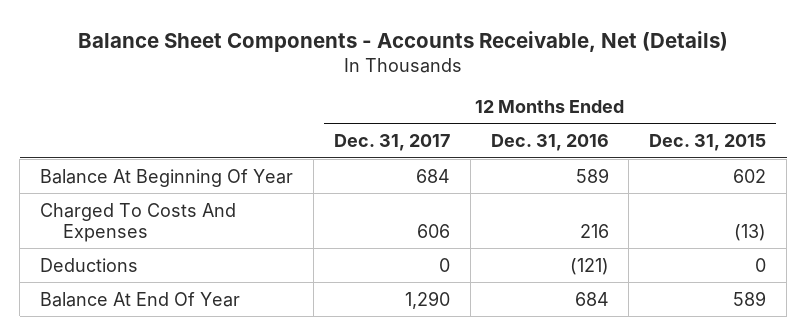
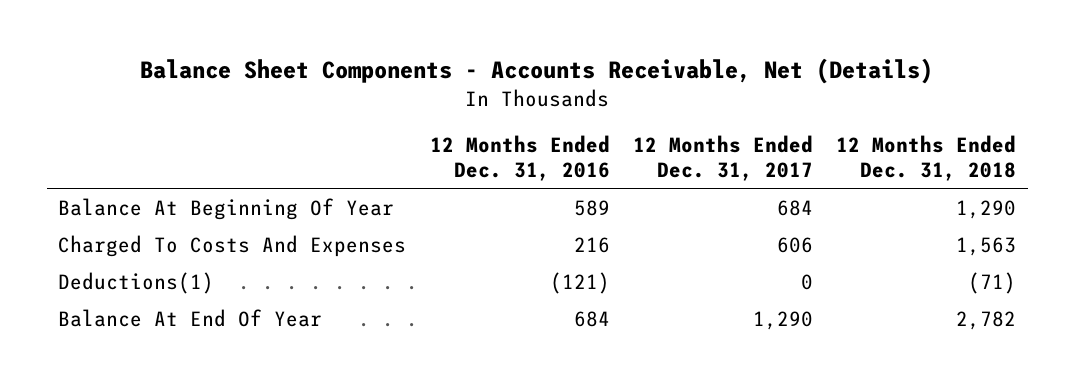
[649,134,767,152] Dec. 31, 2015 -> none
none -> [836,134,1017,182] 12 Months Ended Dec. 31, 2018
[39,257,138,272] Deductions -> [58,271,215,294] Deductions(1)

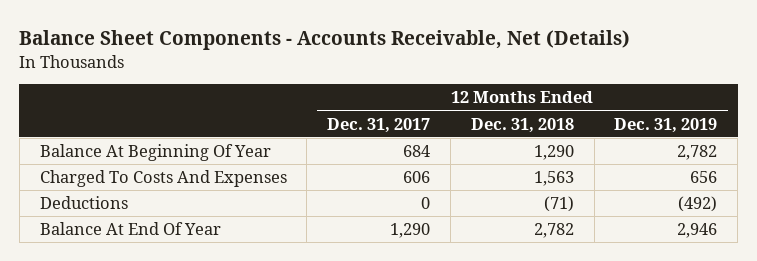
[429,134,610,182] 12 Months Ended Dec. 31, 2016 -> none
none -> [614,117,718,133] Dec. 31, 2019
[58,271,215,294] Deductions(1) -> [39,196,128,210] Deductions

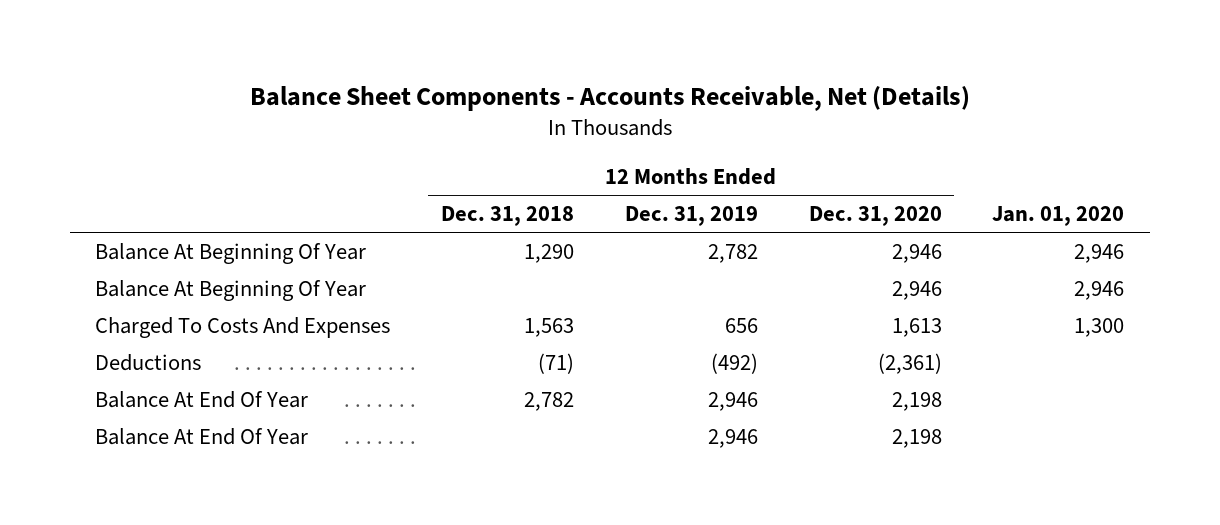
[327,117,431,133] Dec. 31, 2017 -> none
none -> [808,206,942,227] Dec. 31, 2020
none -> [992,206,1125,227] Jan. 01, 2020
none -> [95,279,367,301] Balance At Beginning Of Year
none -> [95,427,309,445] Balance At End Of Year

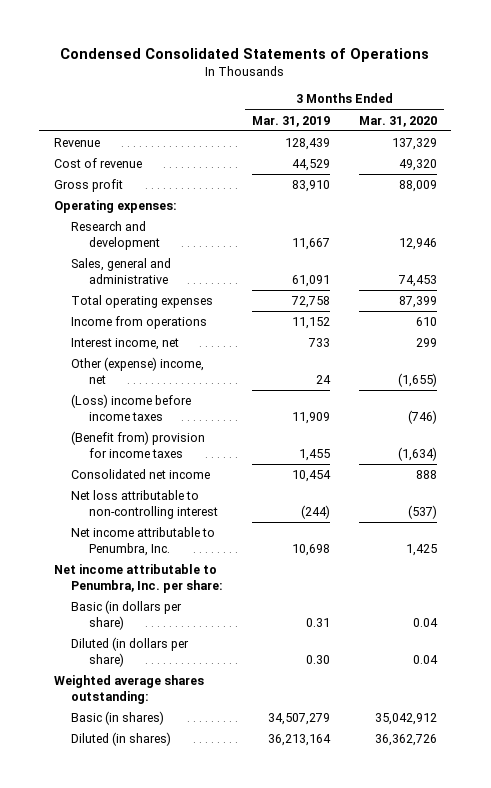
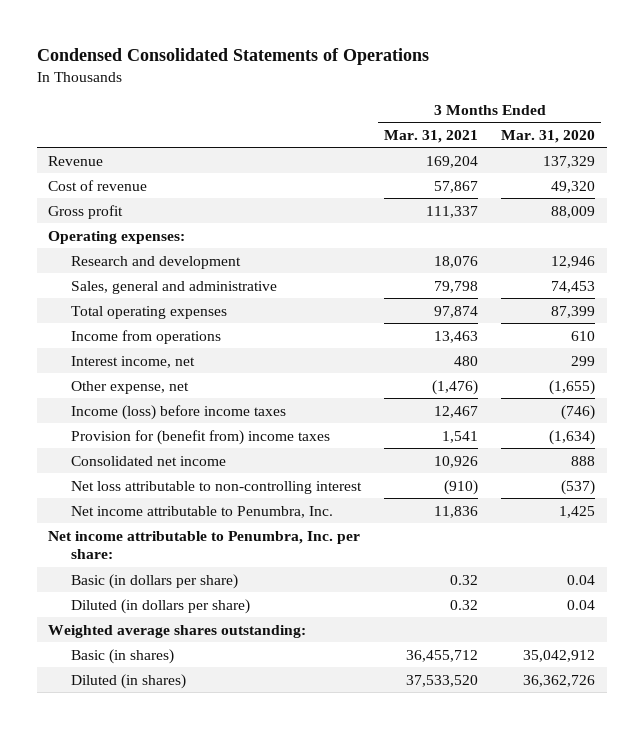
[252,115,331,127] Mar. 31, 2019 -> none
none -> [384,129,479,143] Mar. 31, 2021
[71,357,205,385] Other (expense) income, net -> [71,380,190,394] Other expense, net
[71,394,192,422] (Loss) income before income taxes -> [71,404,287,420] Income (loss) before income taxes
[71,431,206,459] (Benefit from) provision for income taxes -> [71,429,331,445] Provision for (benefit from) income taxes

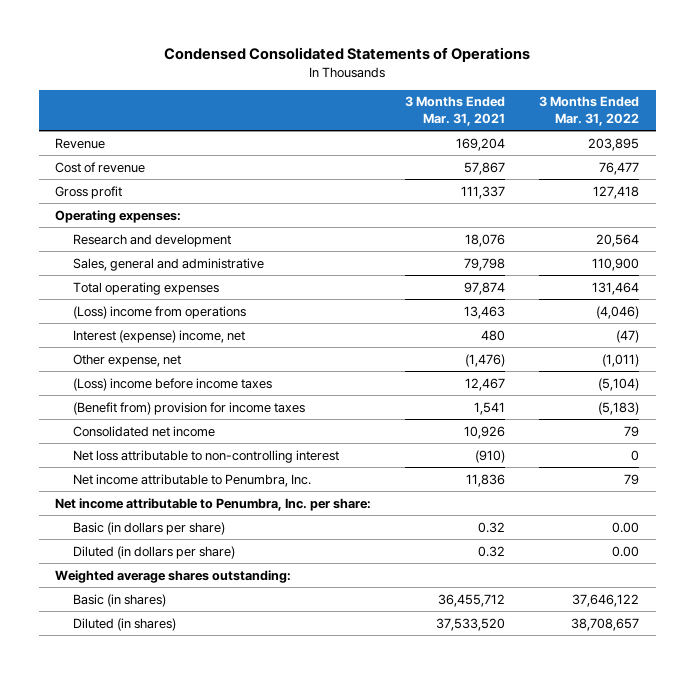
[501,129,596,143] Mar. 31, 2020 -> none
none -> [539,96,640,127] 3 Months Ended Mar. 31, 2022
[71,329,222,344] Income from operations -> [73,305,247,319] (Loss) income from operations
[71,355,196,368] Interest income, net -> [73,329,246,343] Interest (expense) income, net
[71,404,287,420] Income (loss) before income taxes -> [73,377,273,391] (Loss) income before income taxes
[71,429,331,445] Provision for (benefit from) income taxes -> [73,401,306,415] (Benefit from) provision for income taxes

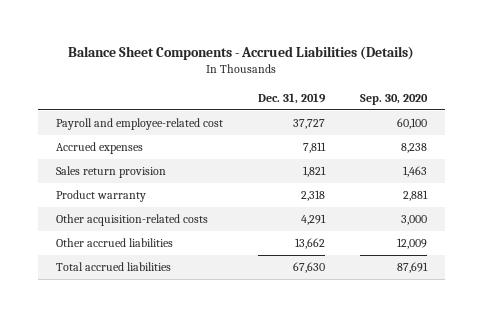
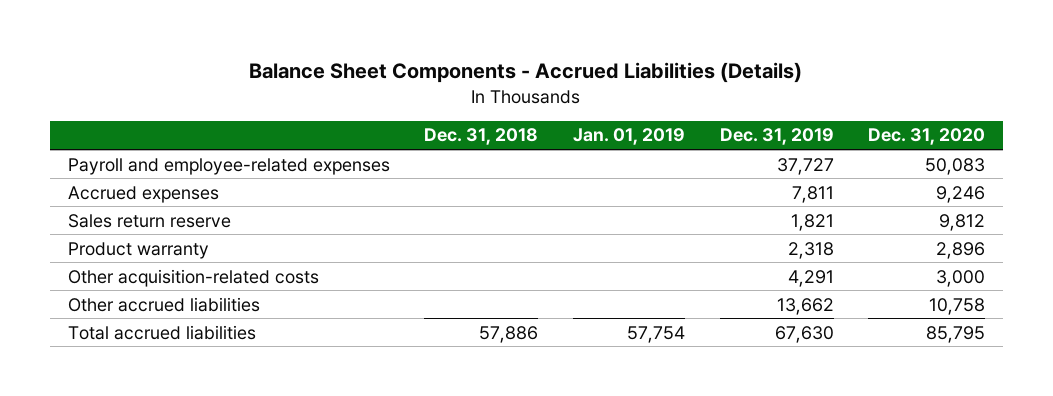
[360,93,429,105] Sep. 30, 2020 -> none
none -> [424,128,539,146] Dec. 31, 2018
none -> [572,128,685,146] Jan. 01, 2019
none -> [868,128,986,146] Dec. 31, 2020
[55,118,223,131] Payroll and employee-related cost -> [67,157,390,175] Payroll and employee-related expenses
[55,166,166,179] Sales return provision -> [67,213,231,228] Sales return reserve

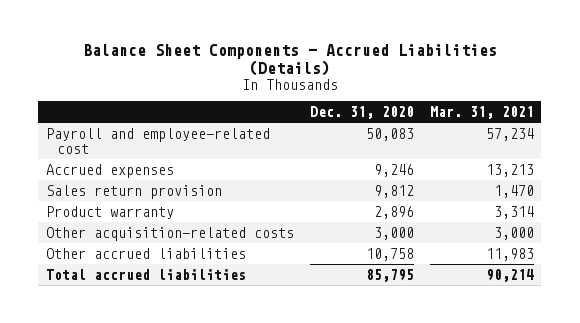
[424,128,539,146] Dec. 31, 2018 -> none
[572,128,685,146] Jan. 01, 2019 -> none
[719,128,834,146] Dec. 31, 2019 -> none
none -> [429,106,534,120] Mar. 31, 2021
[67,157,390,175] Payroll and employee-related expenses -> [46,127,271,154] Payroll and employee-related cost
[67,213,231,228] Sales return reserve -> [46,184,223,199] Sales return provision

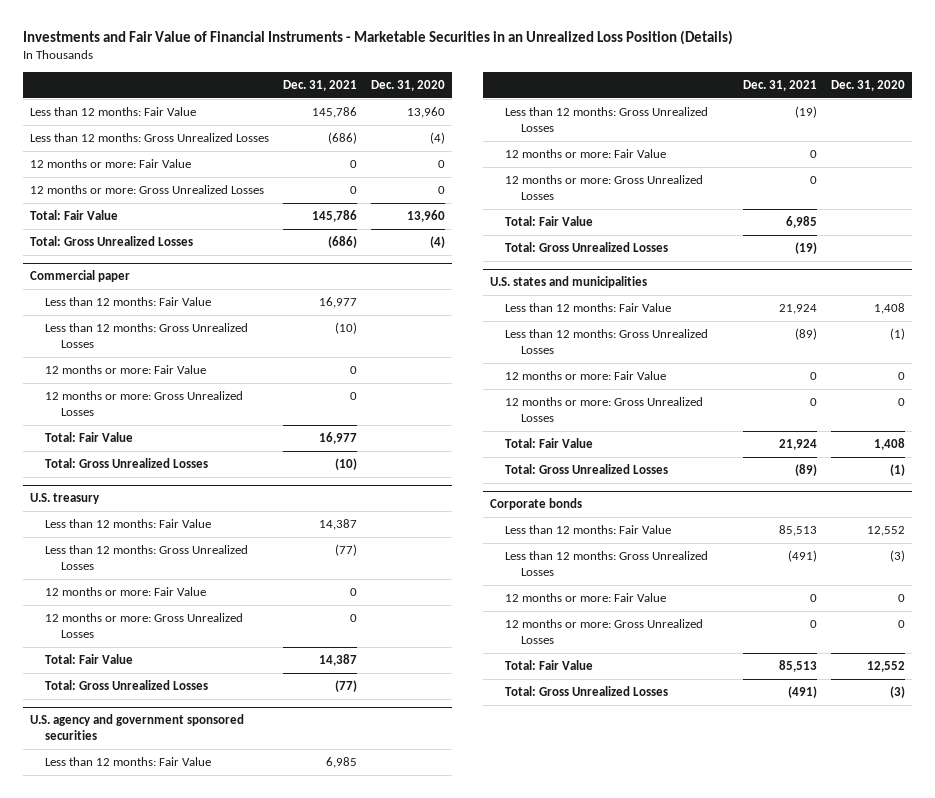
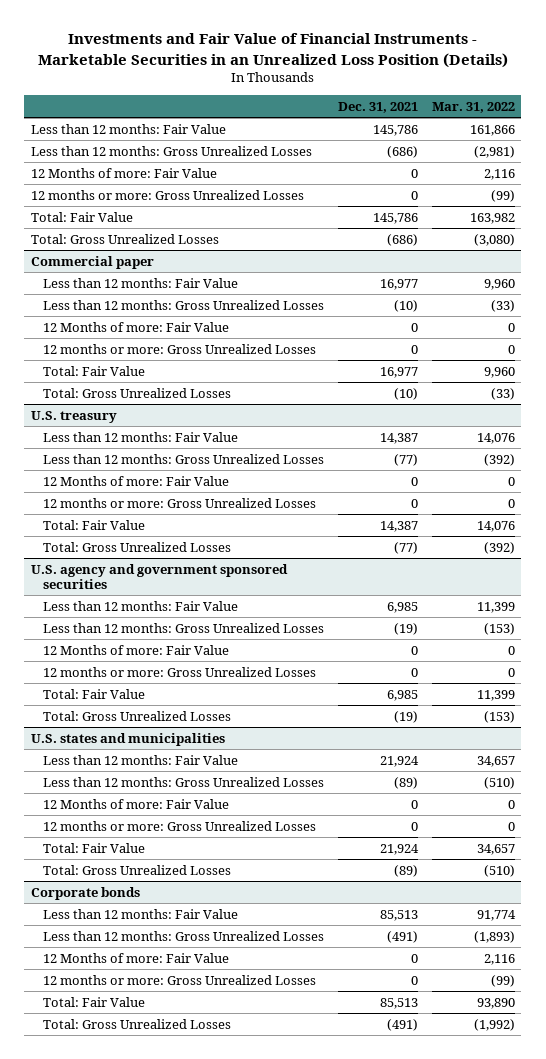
[370,80,445,92] Dec. 31, 2020 -> none
none -> [431,101,515,113] Mar. 31, 2022
[29,158,191,168] 12 months or more: Fair Value -> [31,167,218,178] 12 Months of more: Fair Value
[45,364,207,374] 12 months or more: Fair Value -> [43,321,230,332] 12 Months of more: Fair Value
[45,586,207,596] 12 months or more: Fair Value -> [43,475,230,486] 12 Months of more: Fair Value
[505,148,667,158] 12 months or more: Fair Value -> [43,644,230,655] 12 Months of more: Fair Value
[505,370,667,380] 12 months or more: Fair Value -> [43,798,230,809] 12 Months of more: Fair Value
[505,592,667,602] 12 months or more: Fair Value -> [43,952,230,963] 12 Months of more: Fair Value

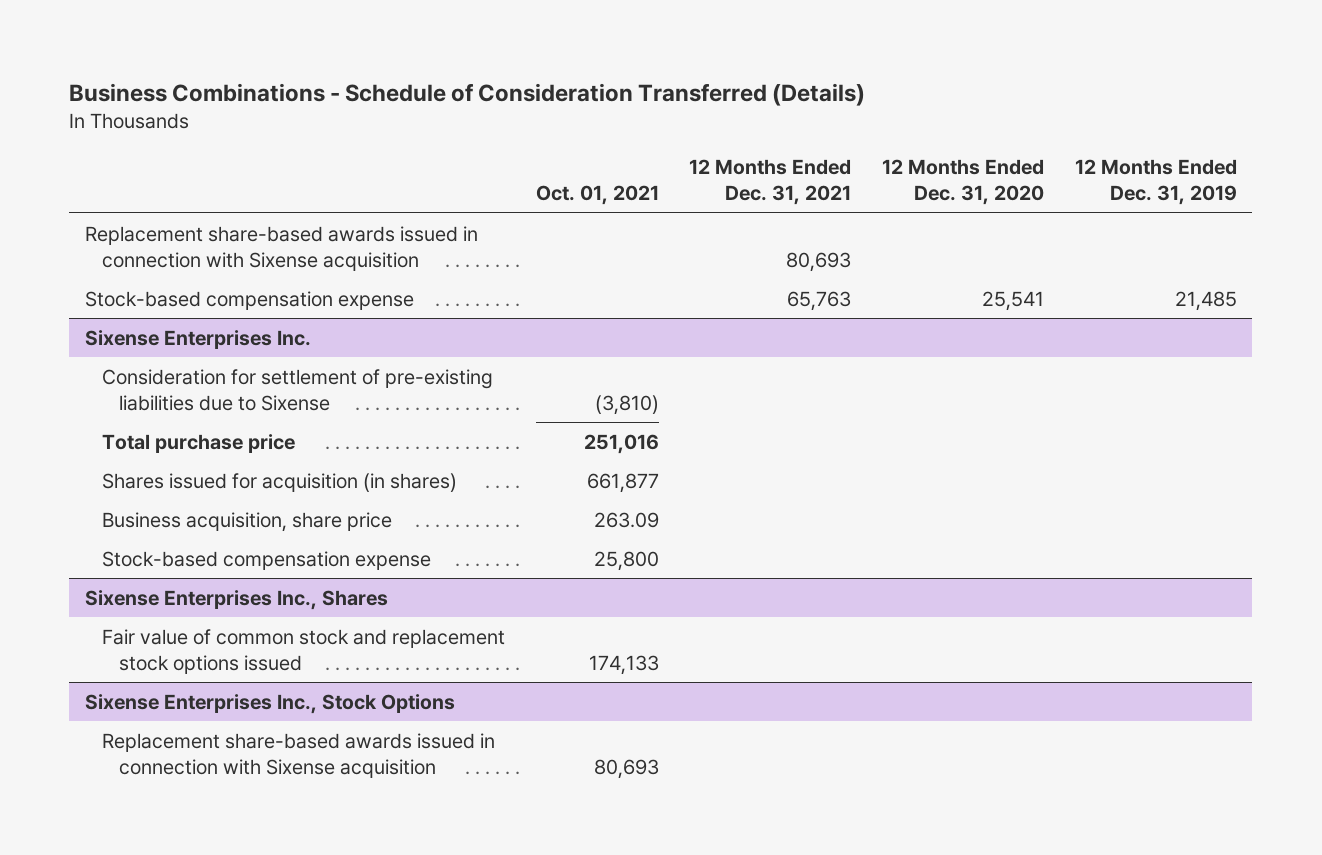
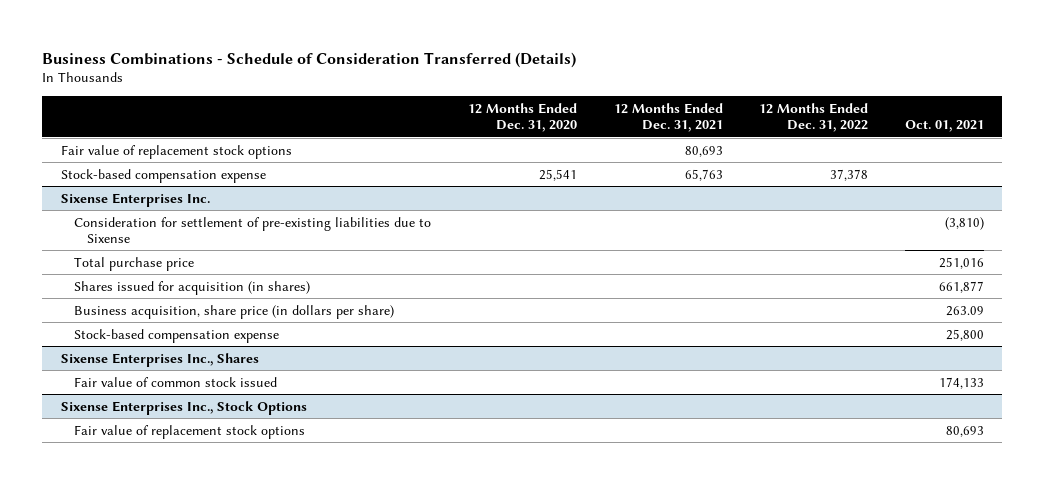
[1074,159,1237,206] 12 Months Ended Dec. 31, 2019 -> none
none -> [759,102,869,133] 12 Months Ended Dec. 31, 2022
[84,225,478,271] Replacement share-based awards issued in connection with Sixense acquisition -> [60,144,292,159] Fair value of replacement stock options
[101,511,392,532] Business acquisition, share price -> [73,304,394,319] Business acquisition, share price (in dollars per share)
[101,628,505,674] Fair value of common stock and replacement stock options issued -> [73,376,277,387] Fair value of common stock issued
[101,732,495,778] Replacement share-based awards issued in connection with Sixense acquisition -> [73,424,305,439] Fair value of replacement stock options

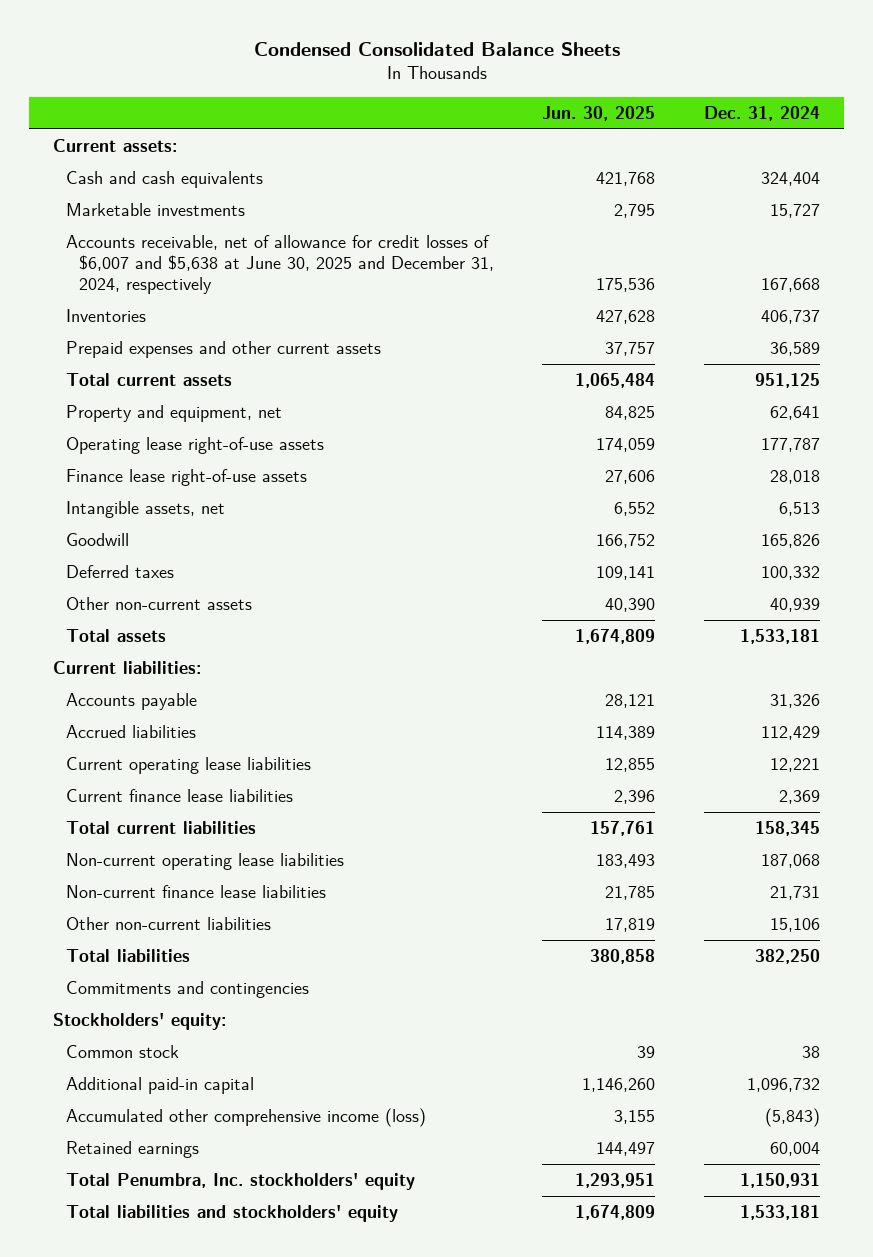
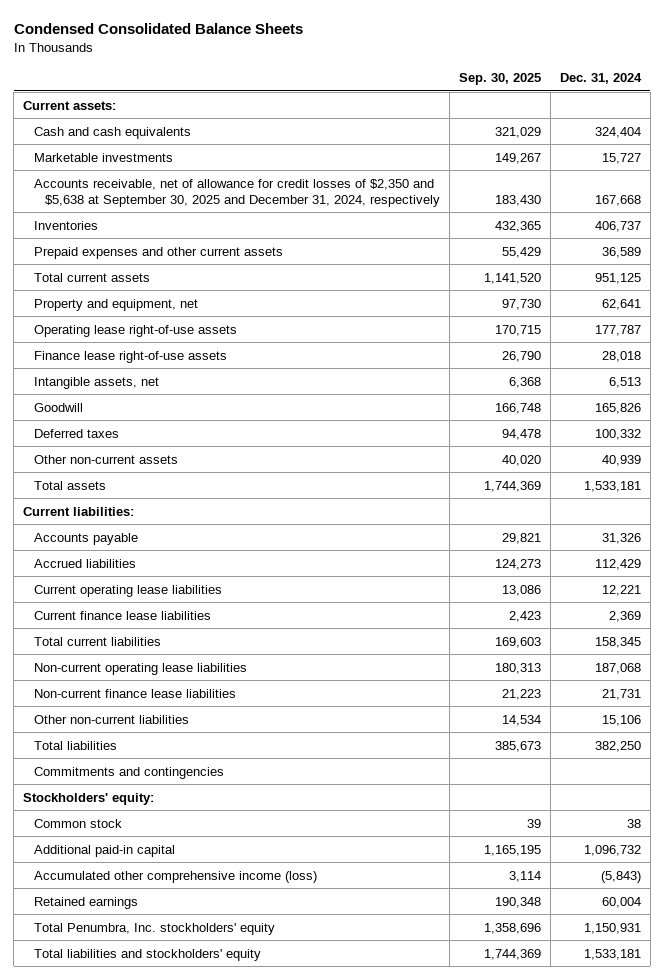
[542,105,656,121] Jun. 30, 2025 -> none
none -> [459,73,542,86] Sep. 30, 2025
[66,235,495,294] Accounts receivable, net of allowance for credit losses of $6,007 and $5,638 at June 30, 2025 and December 31, 2024, respectively -> [34,178,441,207] Accounts receivable, net of allowance for credit losses of $2,350 and $5,638 at September 30, 2025 and December 31, 2024, respectively

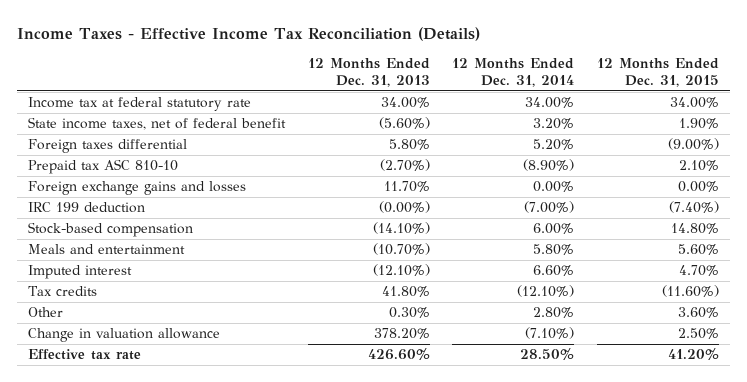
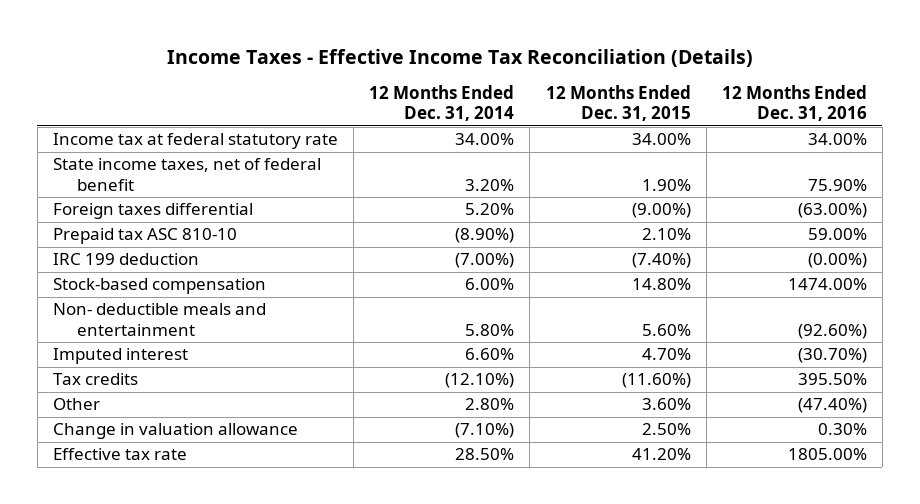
[307,58,430,87] 12 Months Ended Dec. 31, 2013 -> none
none -> [721,84,867,122] 12 Months Ended Dec. 31, 2016
[27,181,246,196] Foreign exchange gains and losses -> none
[27,244,185,255] Meals and entertainment -> [53,303,267,336] Non- deductible meals and entertainment

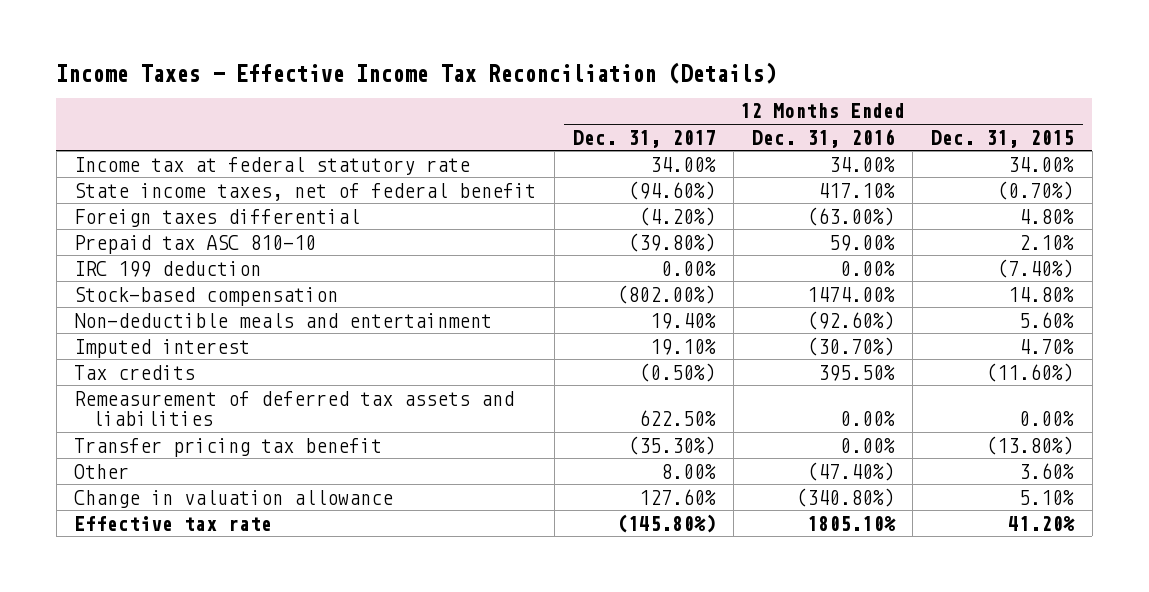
[369,84,515,122] 12 Months Ended Dec. 31, 2014 -> none
none -> [572,129,716,148] Dec. 31, 2017
[641,178,691,191] 1.90% -> [997,180,1075,200] (0.70%)
[807,178,867,191] 75.90% -> [817,182,895,198] 417.10%
[631,203,691,219] (9.00%) -> [1019,208,1075,224] 4.80%
[807,253,867,269] (0.00%) -> [839,260,895,276] 0.00%
[53,303,267,336] Non- deductible meals and entertainment -> [74,312,493,328] Non-deductible meals and entertainment
none -> [74,390,515,427] Remeasurement of deferred tax assets and liabilities
none -> [74,437,383,457] Transfer pricing tax benefit
[641,423,691,436] 2.50% -> [1019,489,1075,505] 5.10%
[817,423,867,436] 0.30% -> [795,487,895,507] (340.80%)
[787,448,867,461] 1805.00% -> [806,515,896,531] 1805.10%

